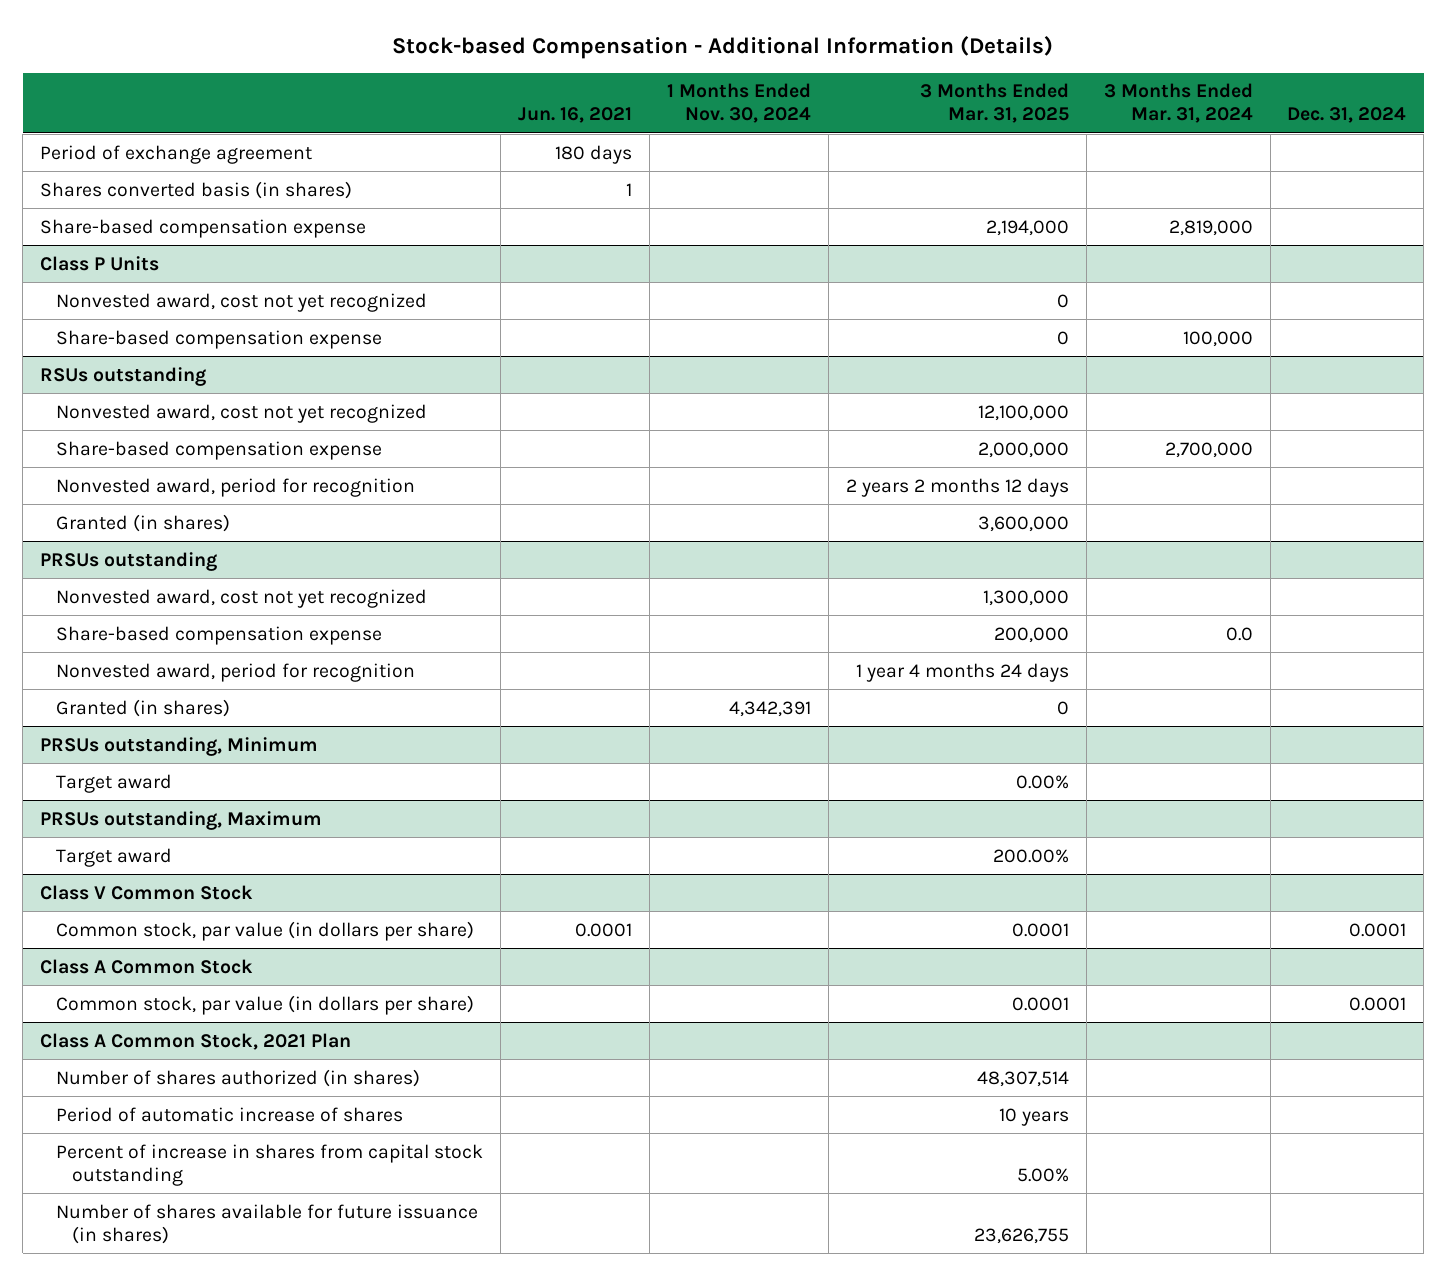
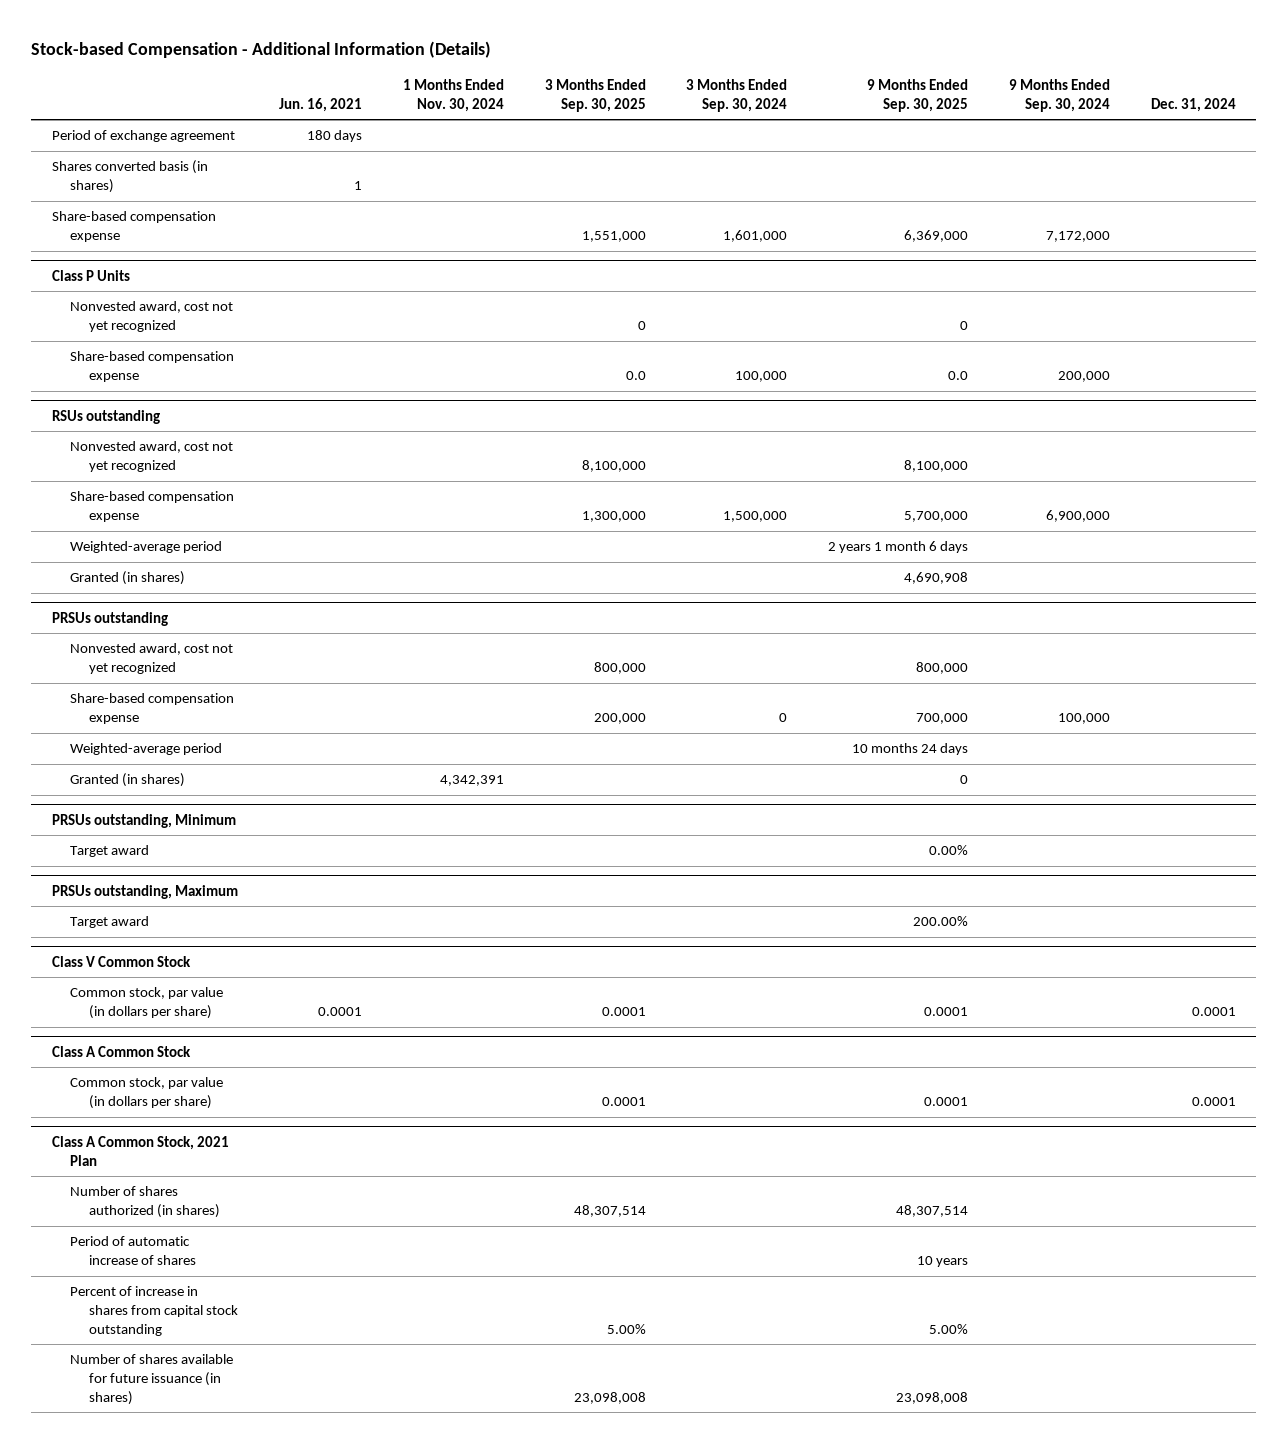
[919,83,1069,124] 3 Months Ended Mar. 31, 2025 -> none
[1103,83,1253,124] 3 Months Ended Mar. 31, 2024 -> none
none -> [544,78,646,112] 3 Months Ended Sep. 30, 2025
none -> [686,78,788,112] 3 Months Ended Sep. 30, 2024
none -> [867,78,969,112] 9 Months Ended Sep. 30, 2025
none -> [1009,78,1111,112] 9 Months Ended Sep. 30, 2024
[55,477,415,497] Nonvested award, period for recognition -> [70,541,223,554] Weighted-average period
[55,662,415,682] Nonvested award, period for recognition -> [70,743,223,756] Weighted-average period

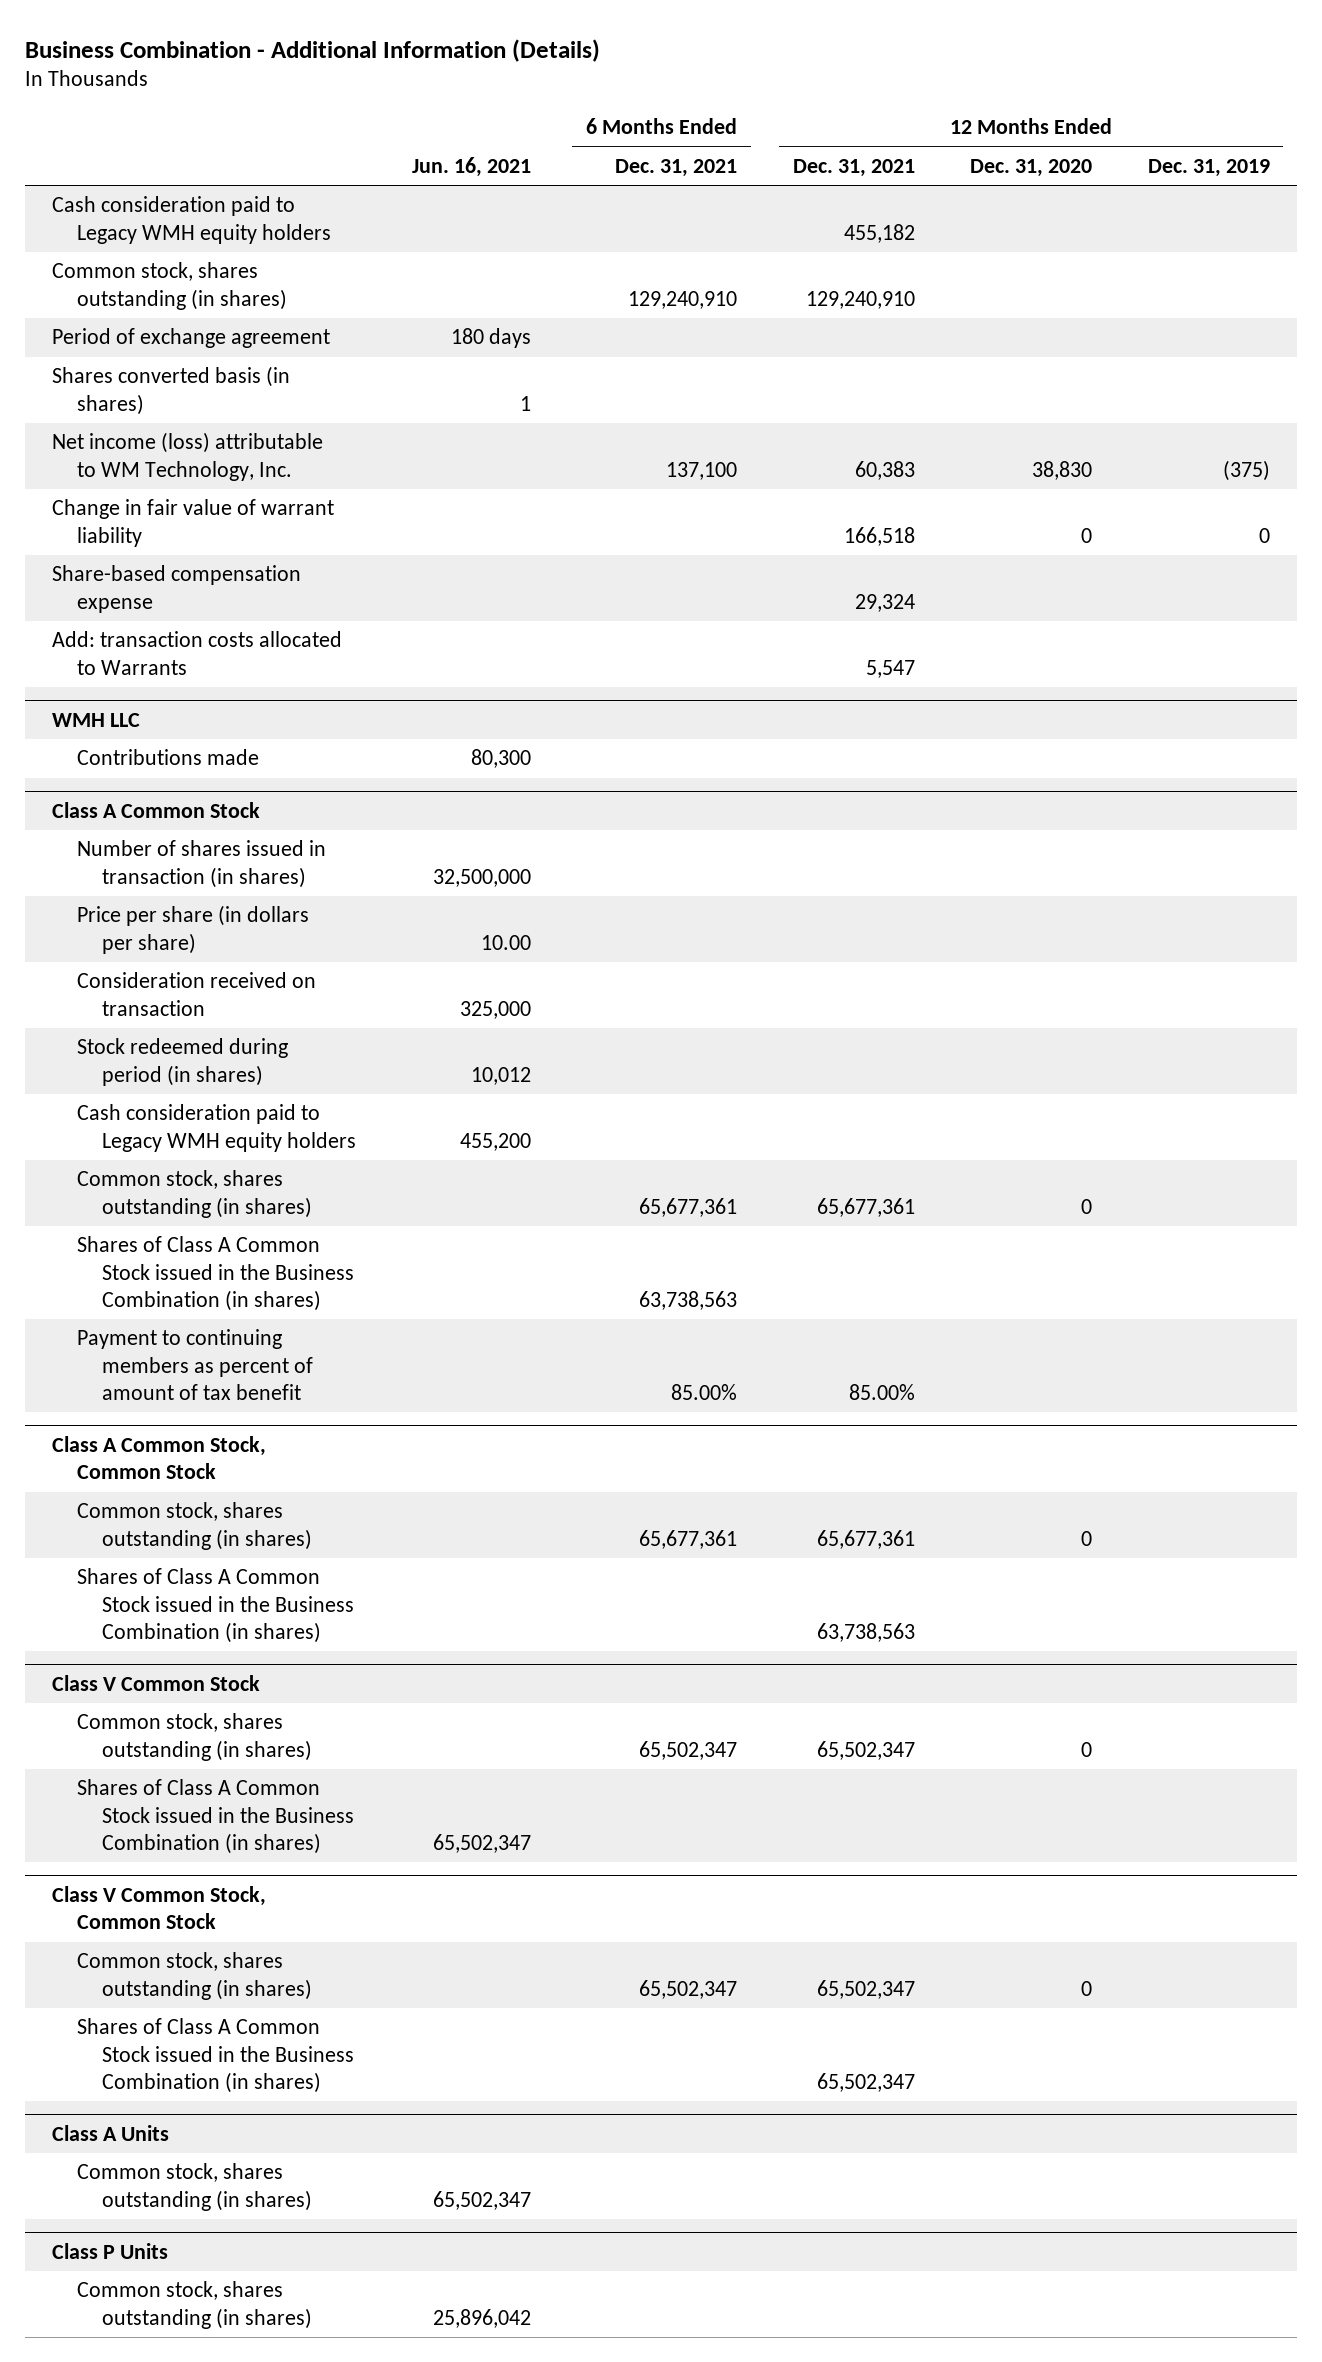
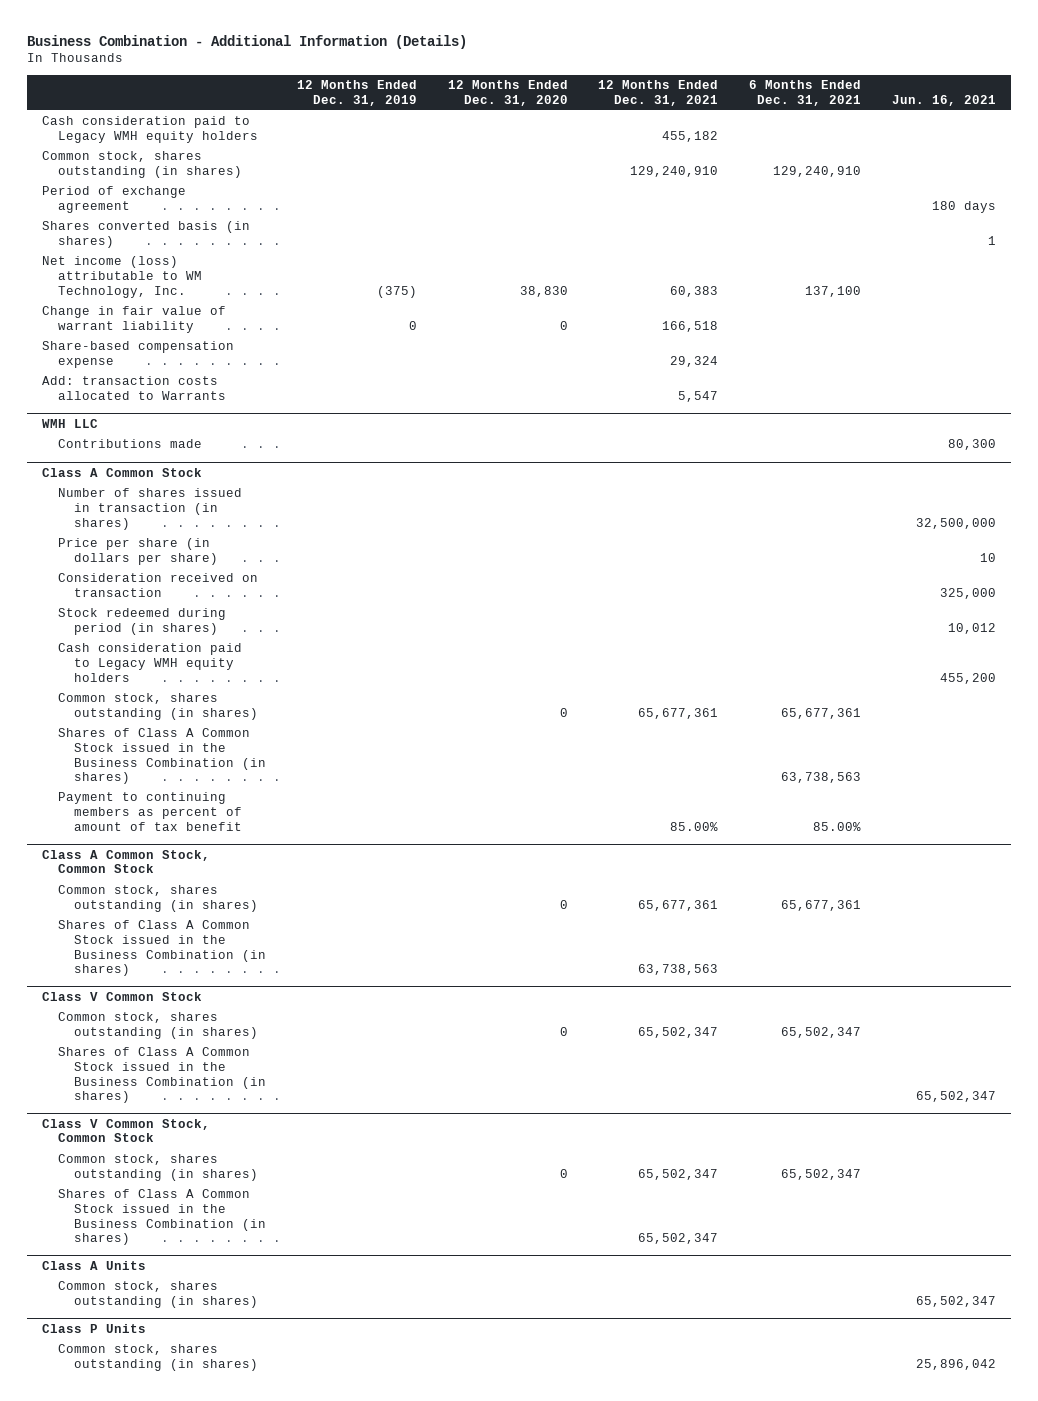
[480,934,531,950] 10.00 -> [979,552,996,562] 10

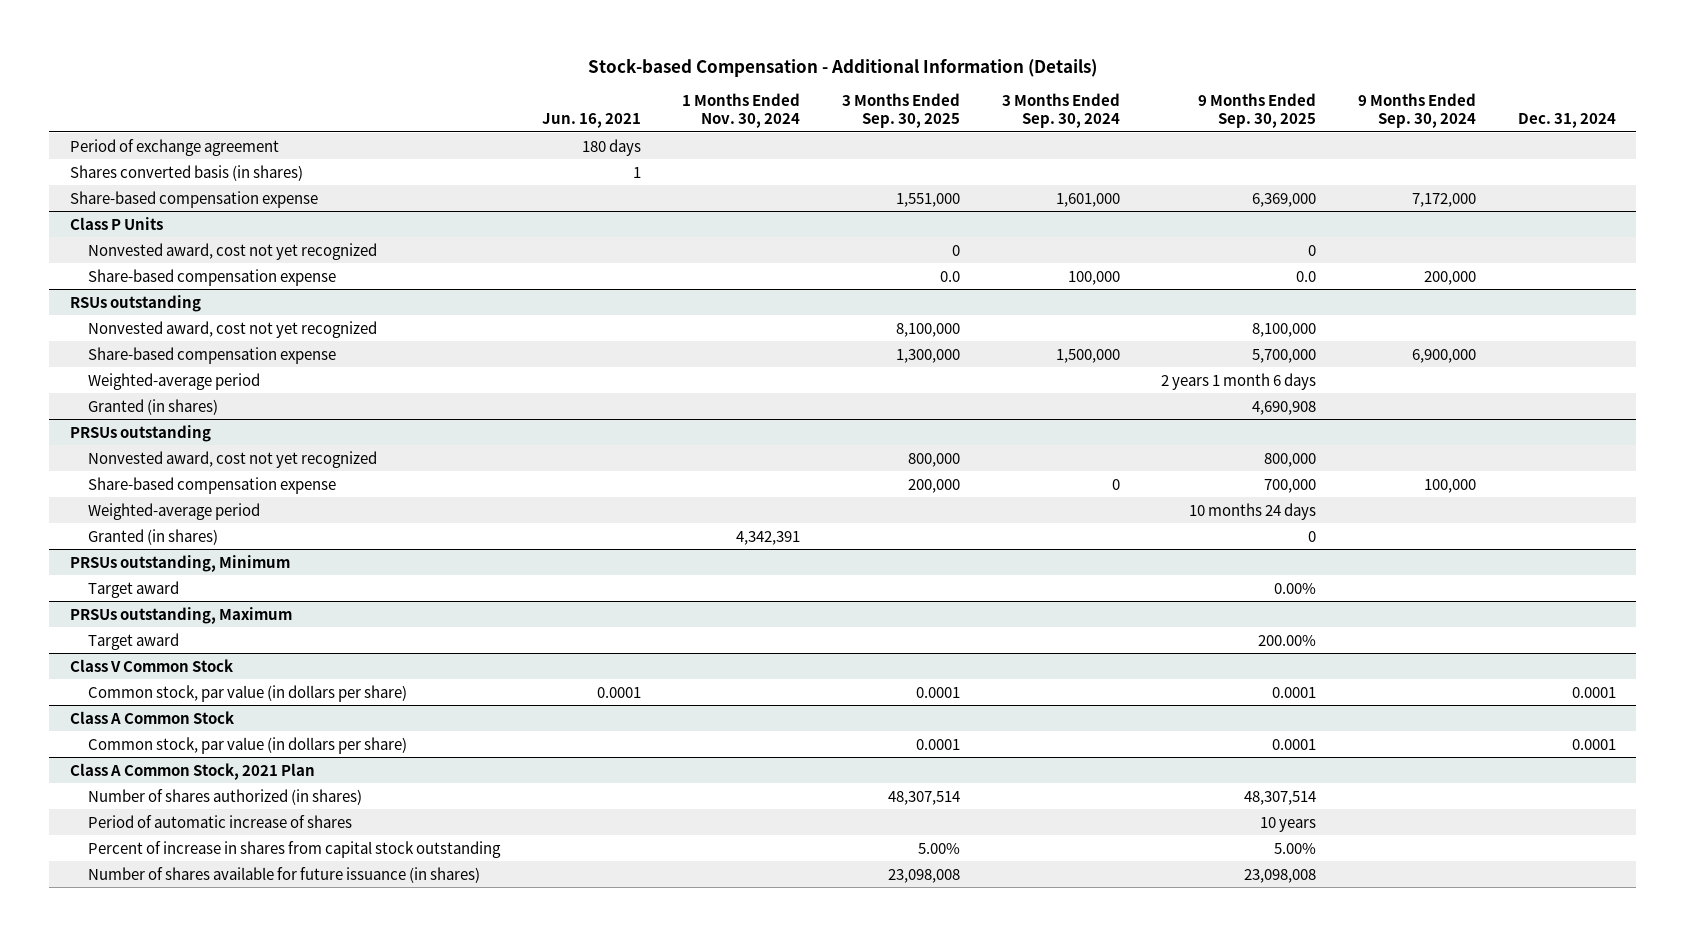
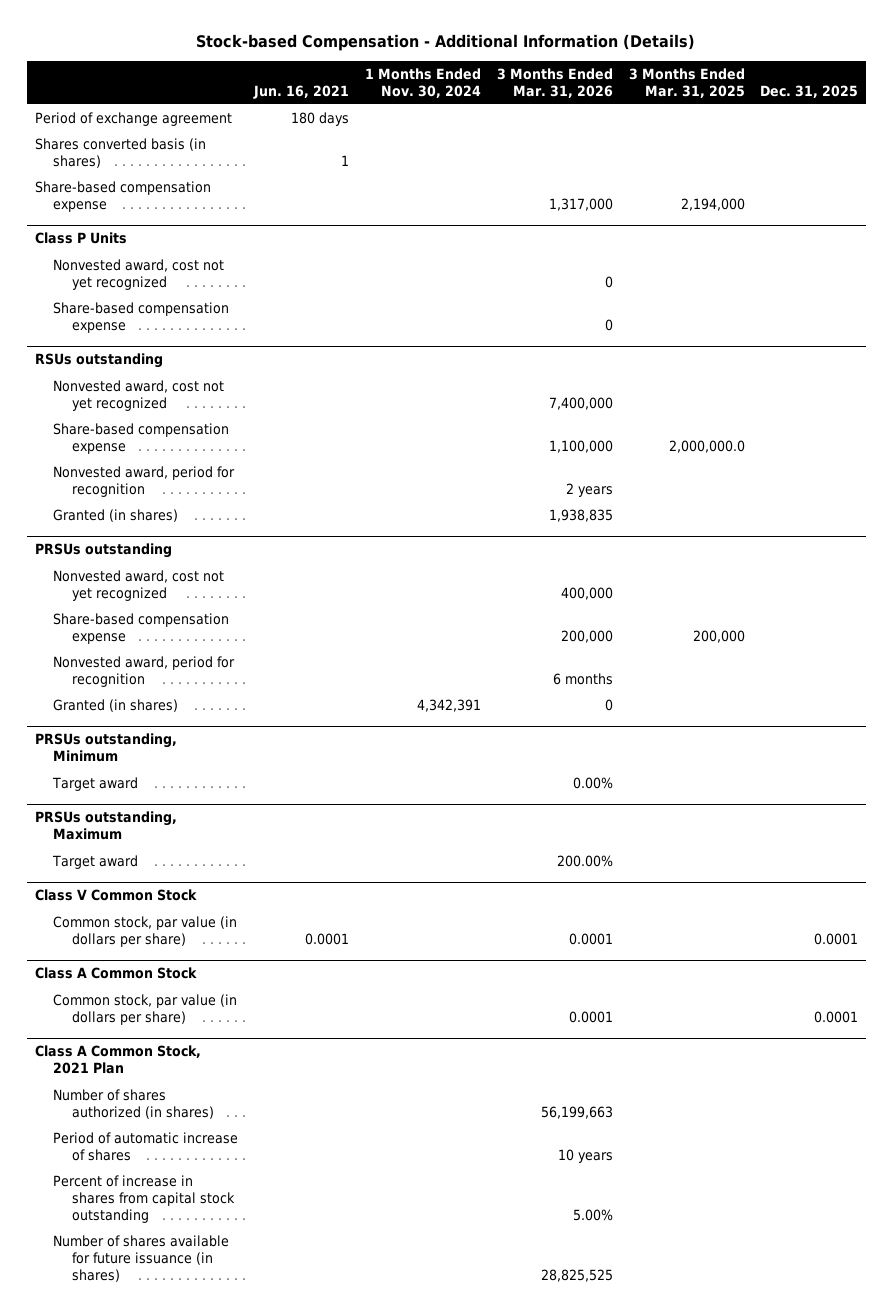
[842,93,961,129] 3 Months Ended Sep. 30, 2025 -> none
[1001,93,1120,129] 3 Months Ended Sep. 30, 2024 -> none
[1198,93,1317,129] 9 Months Ended Sep. 30, 2025 -> none
[1357,93,1476,129] 9 Months Ended Sep. 30, 2024 -> none
[1517,113,1616,129] Dec. 31, 2024 -> none
none -> [496,67,613,98] 3 Months Ended Mar. 31, 2026
none -> [628,67,745,98] 3 Months Ended Mar. 31, 2025
none -> [760,84,859,98] Dec. 31, 2025
[88,372,261,390] Weighted-average period -> [53,466,236,497] Nonvested award, period for recognition
[88,502,261,520] Weighted-average period -> [53,656,236,687] Nonvested award, period for recognition

